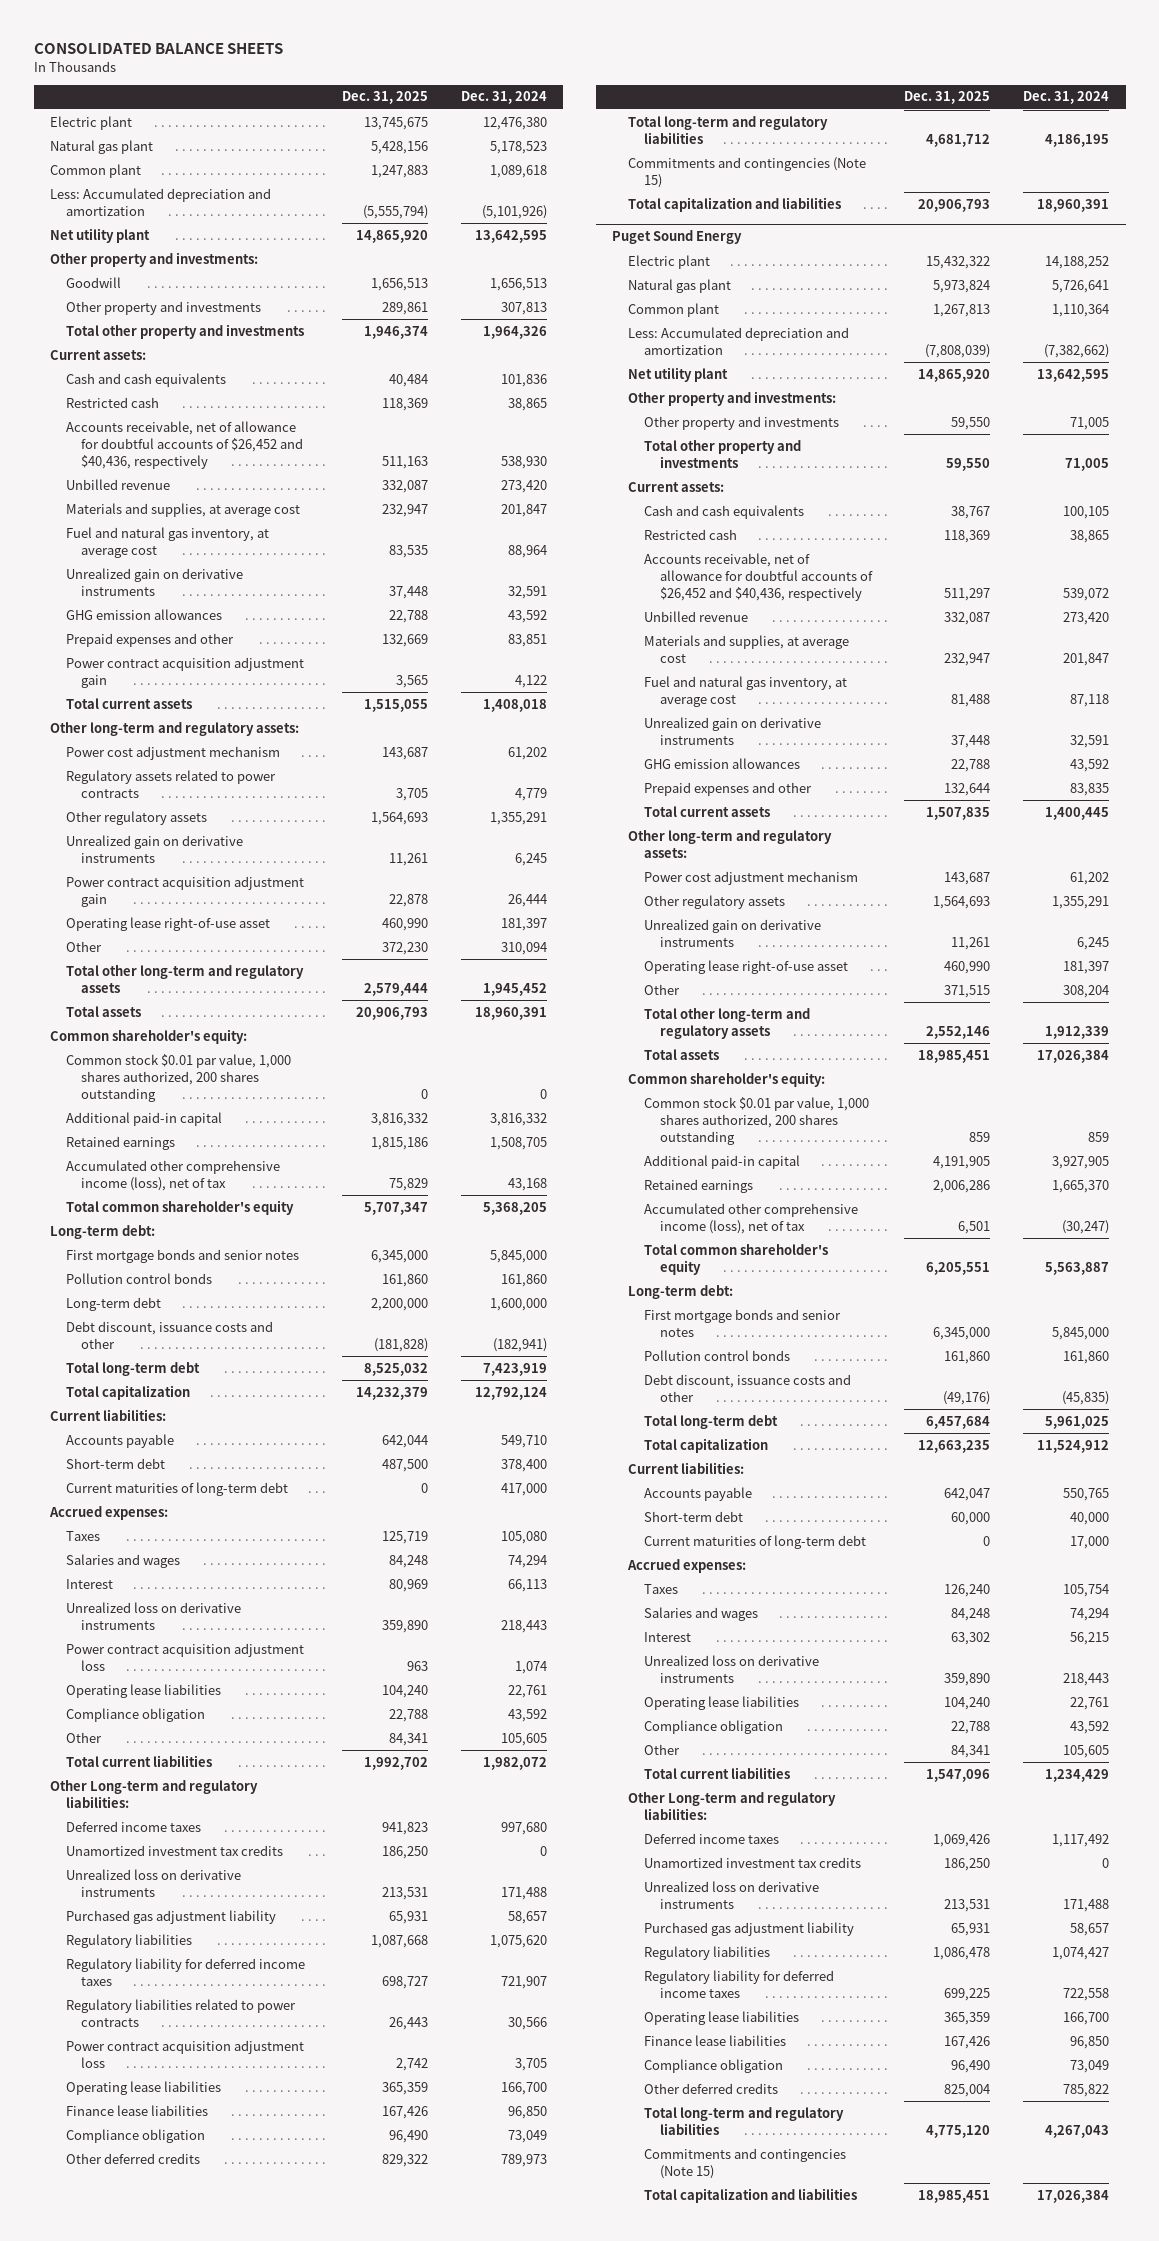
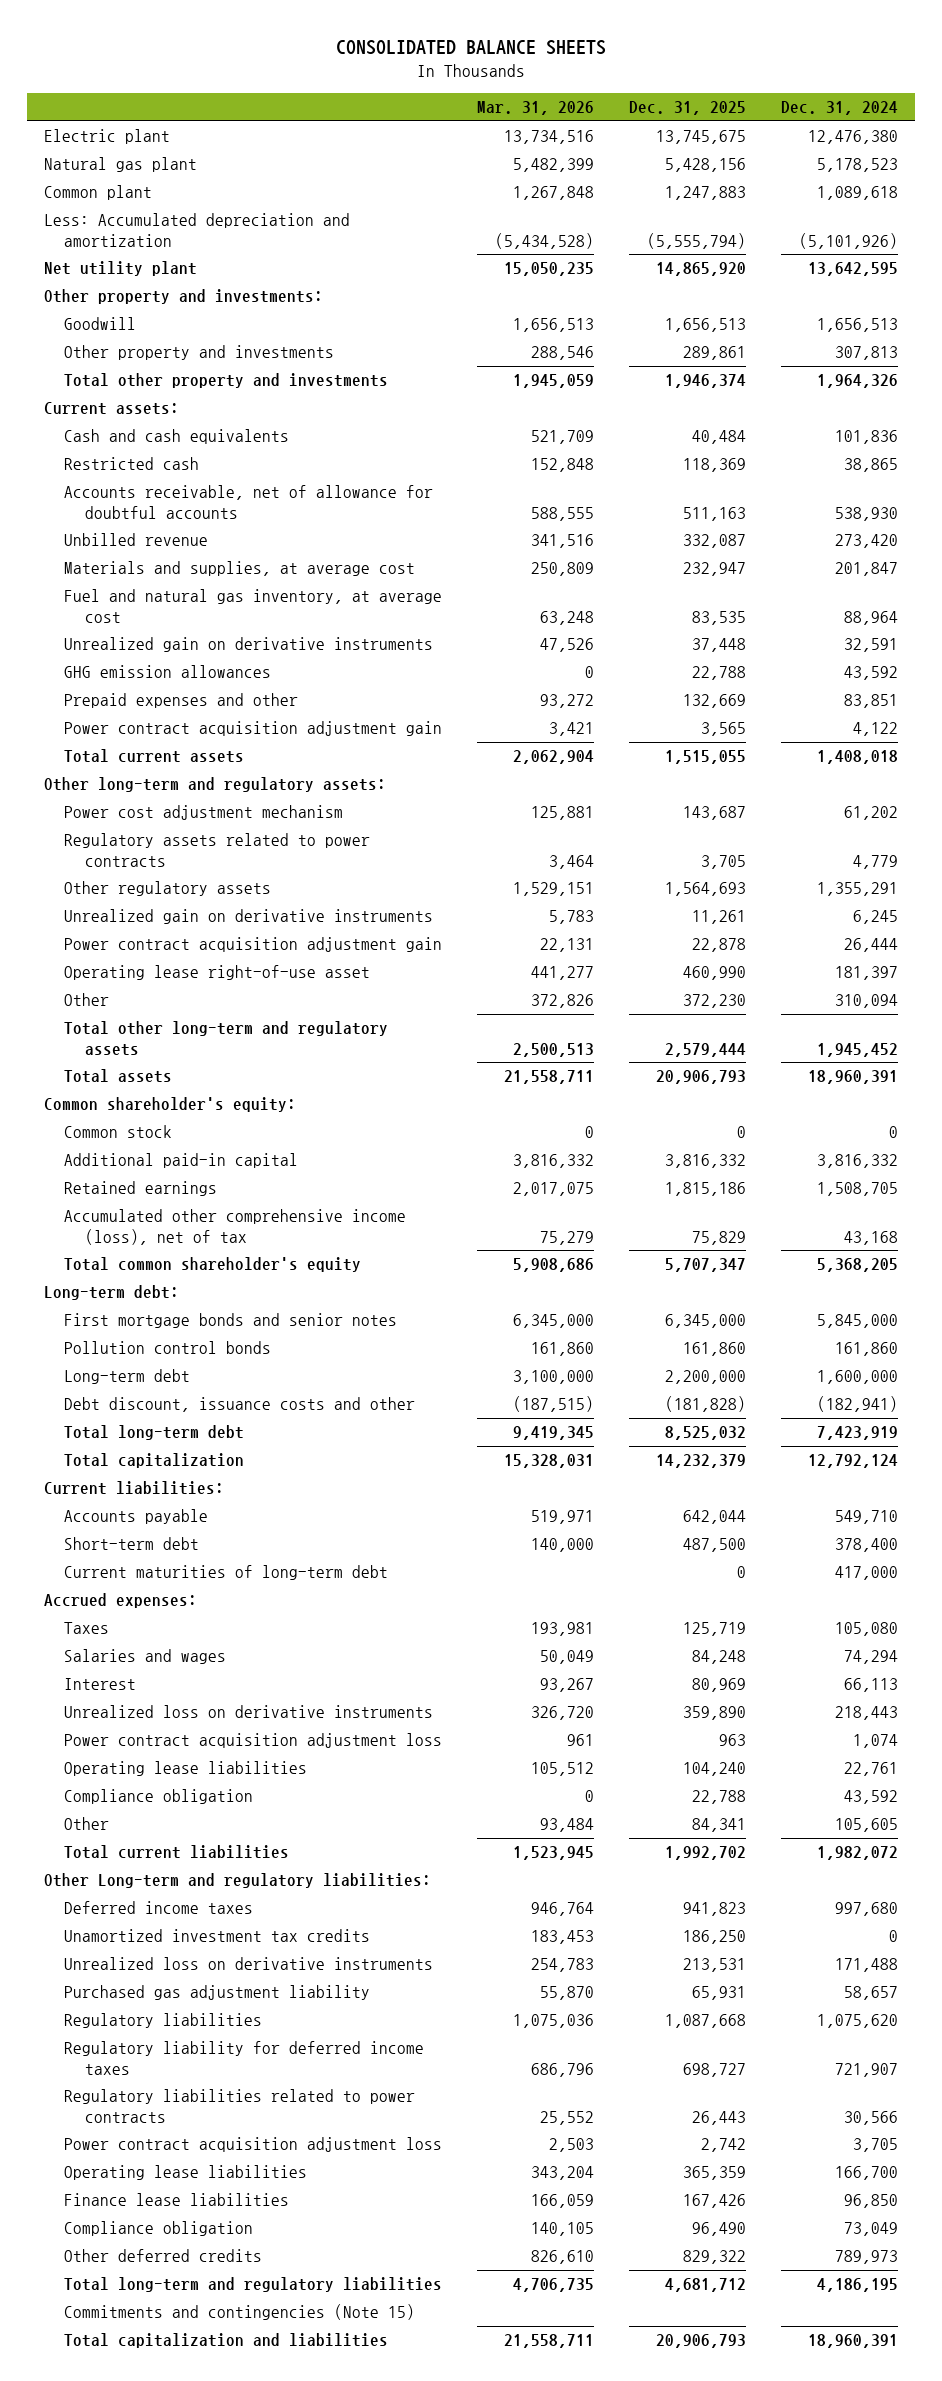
none -> [477,101,595,116] Mar. 31, 2026
[65,420,304,469] Accounts receivable, net of allowance for doubtful accounts of $26,452 and $40,436, respectively -> [64,485,434,519] Accounts receivable, net of allowance for doubtful accounts
[65,1053,291,1102] Common stock $0.01 par value, 1,000 shares authorized, 200 shares outstanding -> [64,1125,173,1139] Common stock
[612,230,743,245] Puget Sound Energy -> none
[628,254,711,269] Electric plant -> none
[628,278,732,293] Natural gas plant -> none
[628,302,720,317] Common plant -> none
[628,326,850,355] Less: Accumulated depreciation and amortization -> none
[628,366,729,382] Net utility plant -> none
[628,390,837,406] Other property and investments: -> none
[643,415,839,430] Other property and investments -> none
[643,439,801,468] Total other property and investments -> none
[628,481,725,492] Current assets: -> none
[643,504,804,519] Cash and cash equivalents -> none
[643,528,737,540] Restricted cash -> none
[643,552,873,601] Accounts receivable, net of allowance for doubtful accounts of $26,452 and $40,436, respectively -> none
[643,610,748,622] Unbilled revenue -> none
[643,634,849,663] Materials and supplies, at average cost -> none
[643,675,847,707] Fuel and natural gas inventory, at average cost -> none
[643,716,821,745] Unrealized gain on derivative instruments -> none
[643,757,800,769] GHG emission allowances -> none
[643,781,812,796] Prepaid expenses and other -> none
[643,805,770,817] Total current assets -> none
[628,829,833,858] Other long-term and regulatory assets: -> none
[643,870,858,885] Power cost adjustment mechanism -> none
[643,894,785,909] Other regulatory assets -> none
[643,918,821,947] Unrealized gain on derivative instruments -> none
[643,959,848,974] Operating lease right-of-use asset -> none
[643,983,680,995] Other -> none
[643,1007,810,1039] Total other long-term and regulatory assets -> none
[643,1048,719,1060] Total assets -> none
[628,1071,826,1087] Common shareholder's equity: -> none
[643,1096,869,1145] Common stock $0.01 par value, 1,000 shares authorized, 200 shares outstanding -> none
[643,1154,800,1169] Additional paid-in capital -> none
[643,1178,753,1193] Retained earnings -> none
[643,1202,858,1234] Accumulated other comprehensive income (loss), net of tax -> none
[643,1243,828,1275] Total common shareholder's equity -> none
[628,1284,734,1299] Long-term debt: -> none
[643,1308,841,1337] First mortgage bonds and senior notes -> none
[643,1349,790,1361] Pollution control bonds -> none
[643,1373,851,1402] Debt discount, issuance costs and other -> none
[643,1414,778,1429] Total long-term debt -> none
[643,1437,768,1453] Total capitalization -> none
[628,1461,745,1474] Current liabilities: -> none
[643,1486,752,1501] Accounts payable -> none
[643,1510,743,1522] Short-term debt -> none
[643,1534,866,1549] Current maturities of long-term debt -> none
[627,1558,747,1573] Accrued expenses: -> none
[643,1583,678,1594] Taxes -> none
[643,1606,758,1621] Salaries and wages -> none
[643,1631,691,1642] Interest -> none
[643,1654,819,1683] Unrealized loss on derivative instruments -> none
[643,1695,799,1710] Operating lease liabilities -> none
[643,1719,783,1734] Compliance obligation -> none
[643,1743,680,1755] Other -> none
[643,1766,790,1779] Total current liabilities -> none
[628,1791,837,1820] Other Long-term and regulatory liabilities: -> none
[643,1832,779,1844] Deferred income taxes -> none
[643,1856,861,1868] Unamortized investment tax credits -> none
[643,1880,819,1909] Unrealized loss on derivative instruments -> none
[643,1921,854,1936] Purchased gas adjustment liability -> none
[643,1945,770,1960] Regulatory liabilities -> none
[643,1969,834,1998] Regulatory liability for deferred income taxes -> none
[643,2010,799,2025] Operating lease liabilities -> none
[643,2034,786,2046] Finance lease liabilities -> none
[643,2058,783,2073] Compliance obligation -> none
[643,2082,778,2094] Other deferred credits -> none
[643,2106,844,2135] Total long-term and regulatory liabilities -> none
[643,2147,846,2179] Commitments and contingencies (Note 15) -> none
[643,2187,857,2203] Total capitalization and liabilities -> none

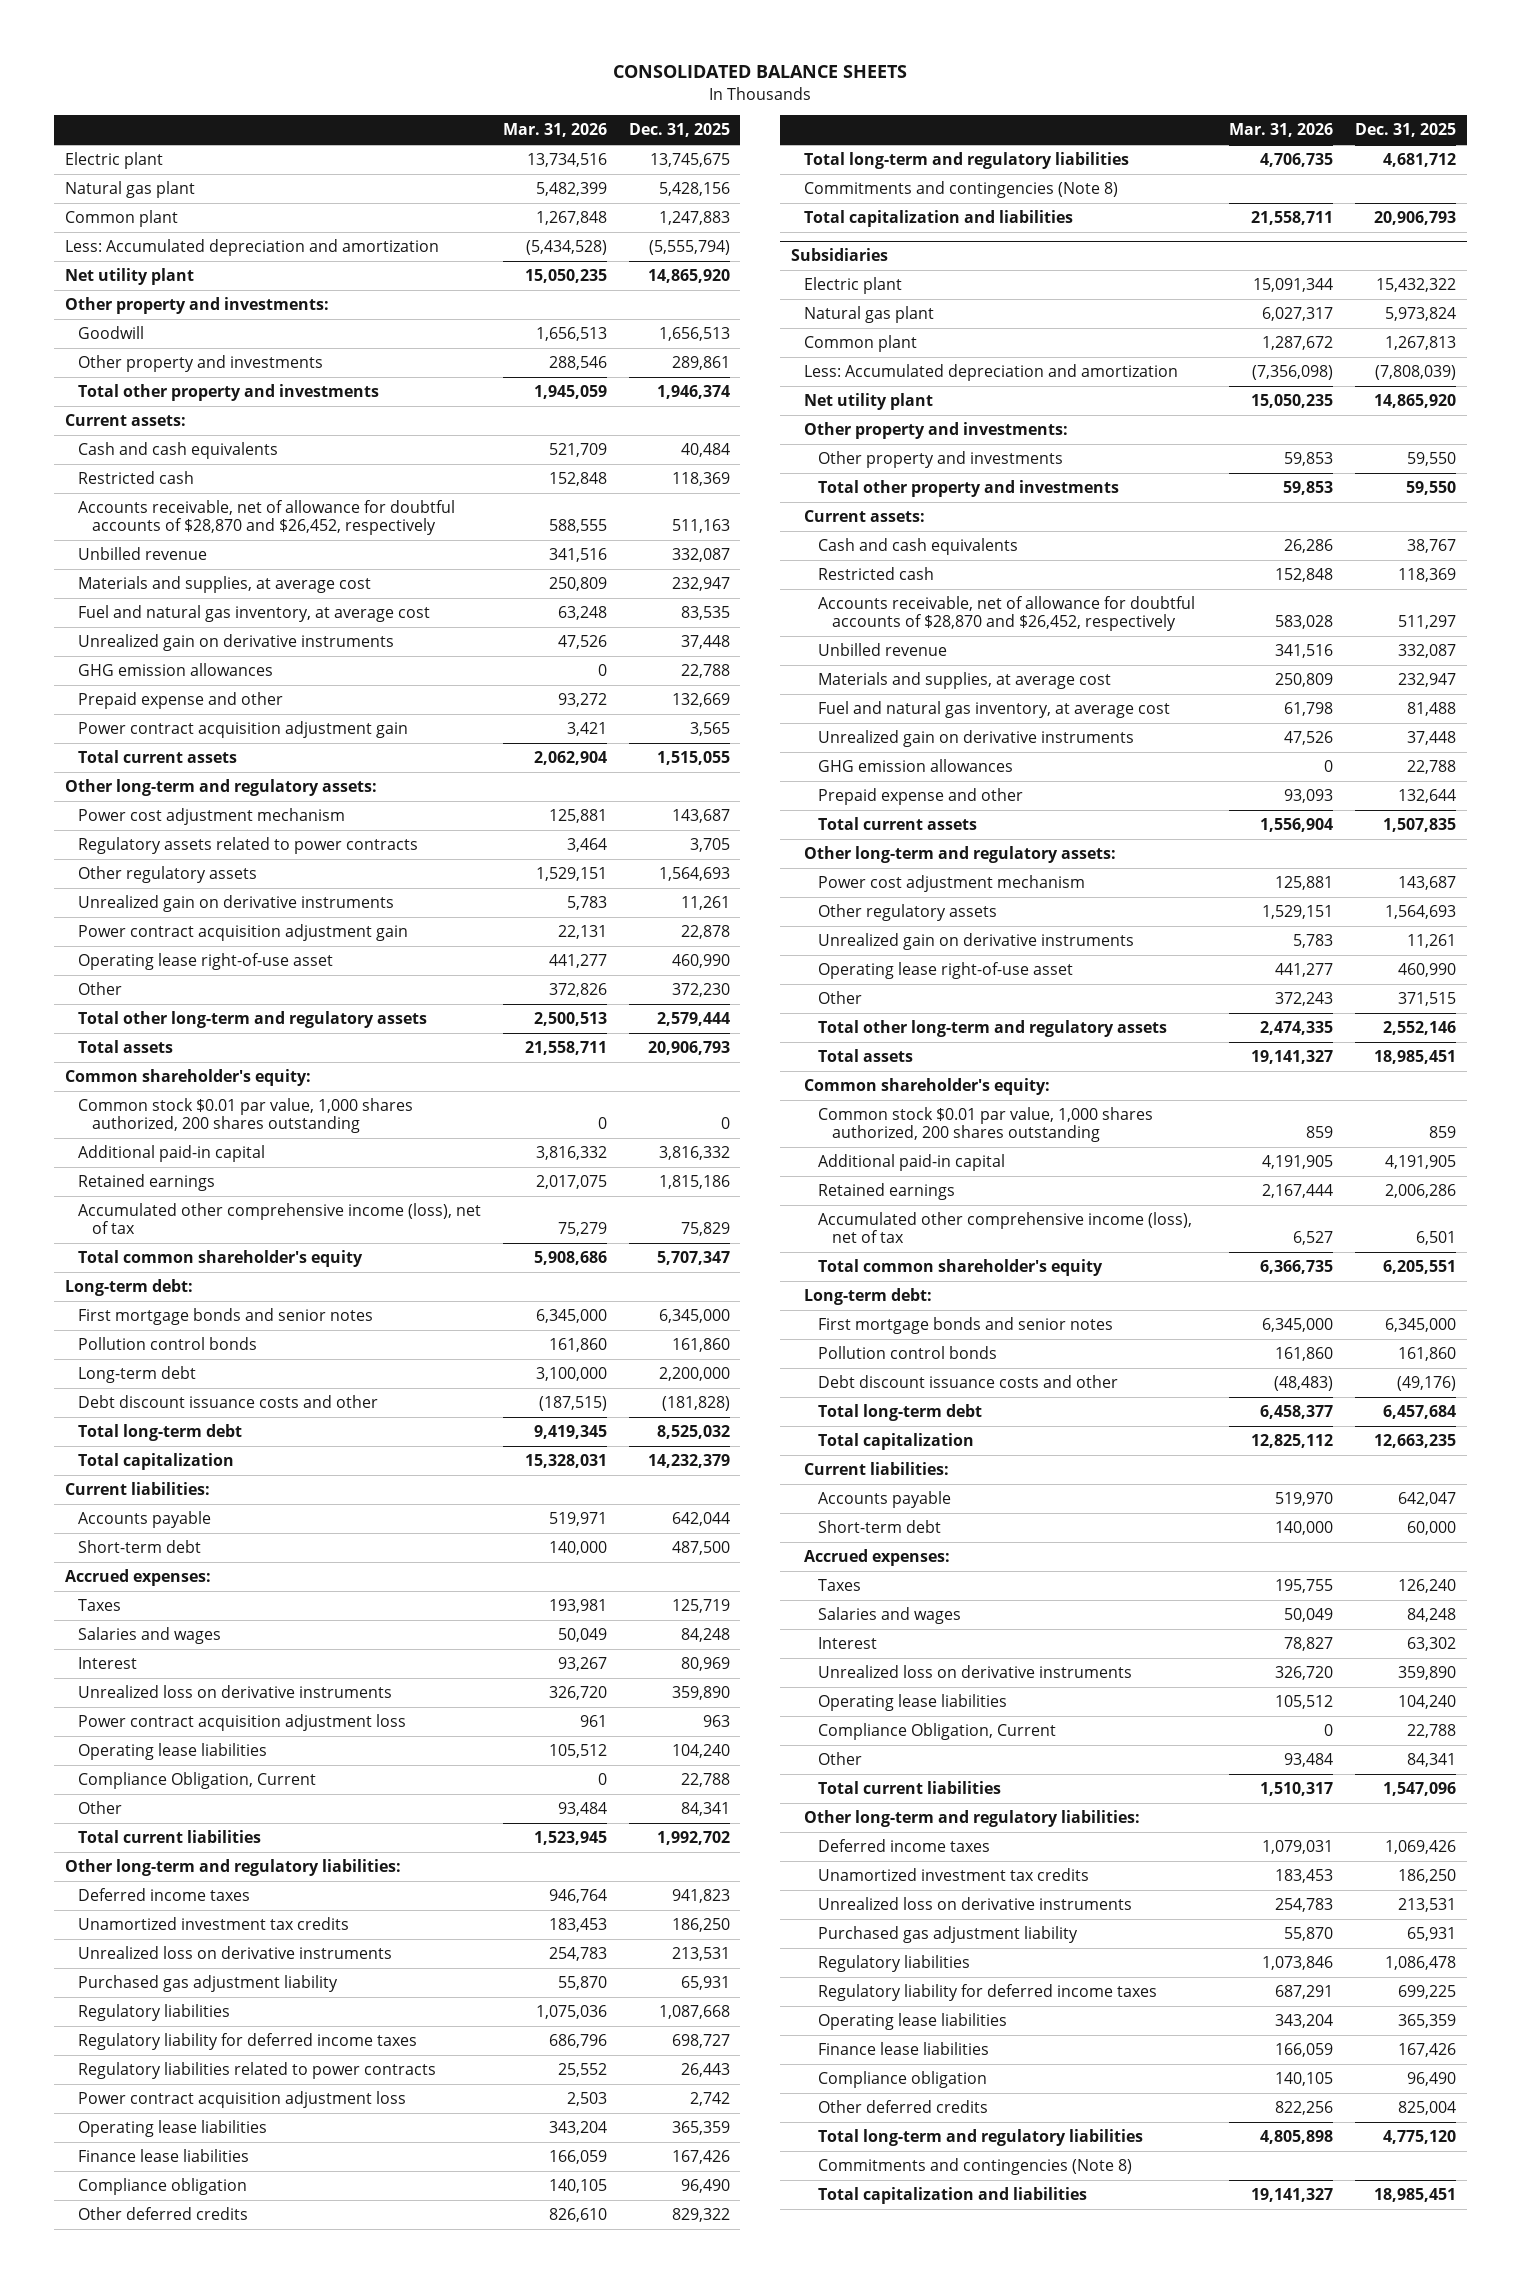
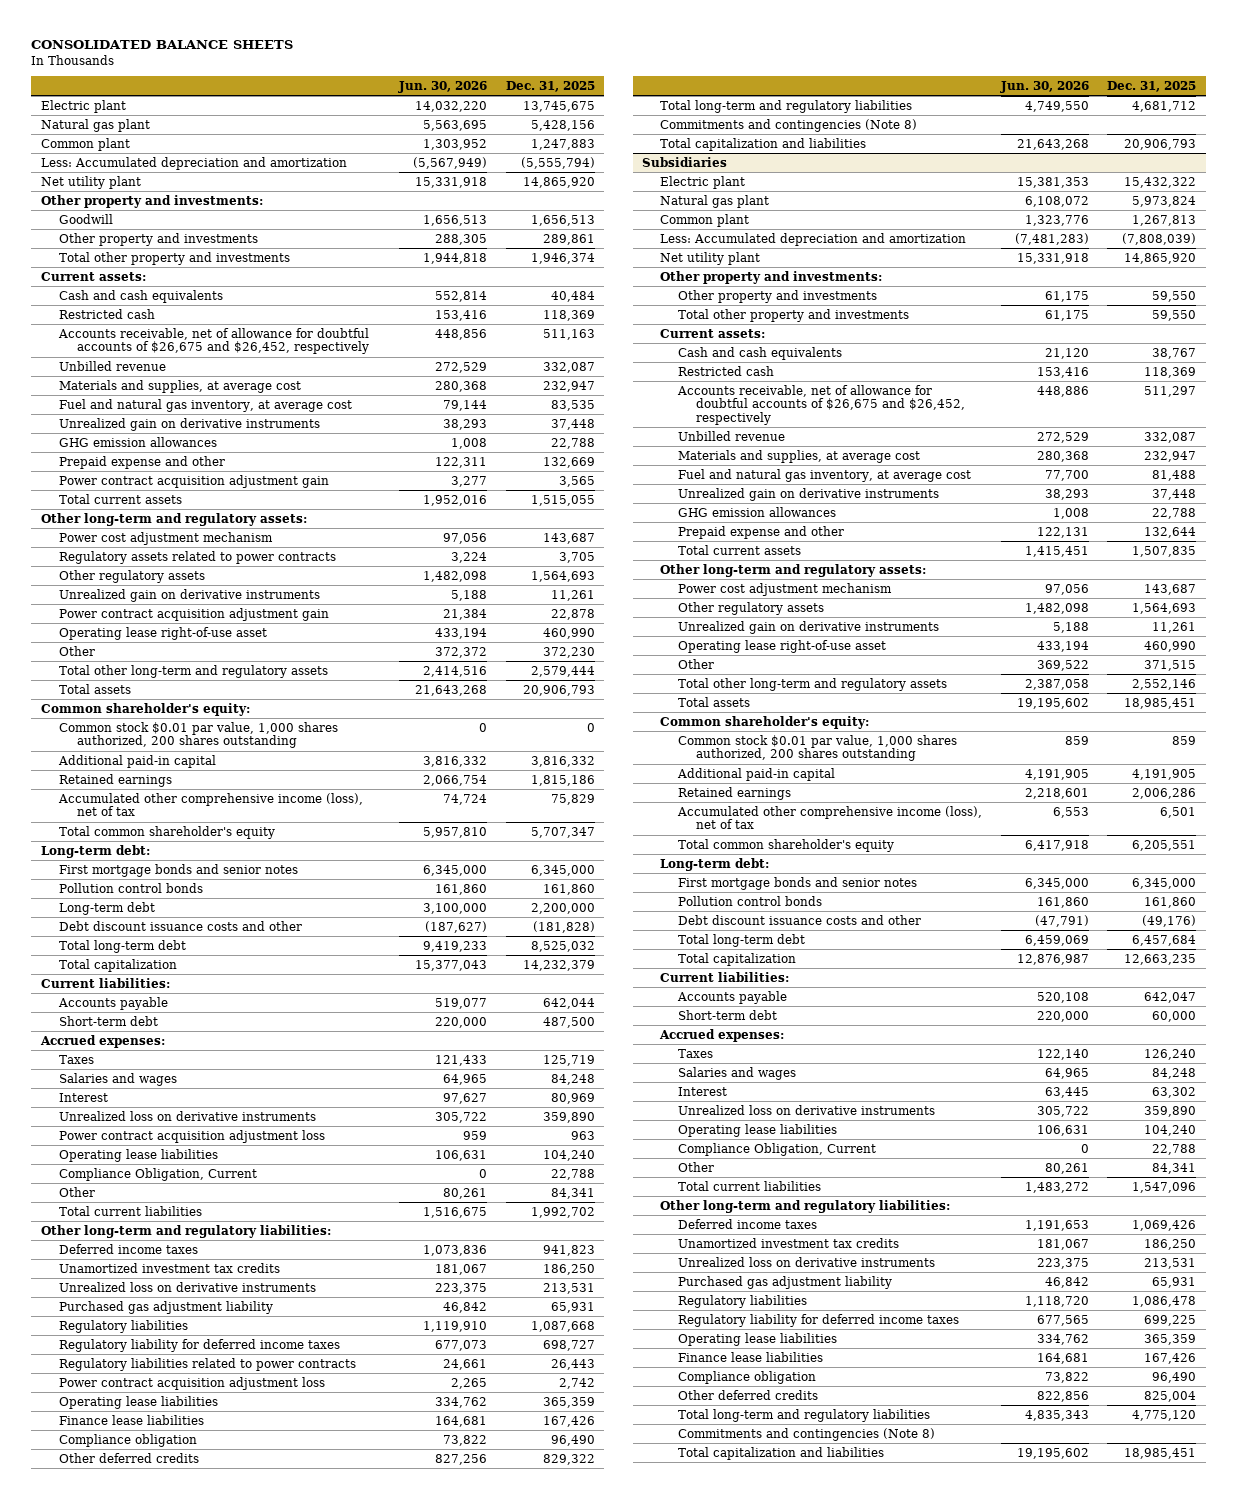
[502,123,607,138] Mar. 31, 2026 -> none
none -> [398,80,488,93] Jun. 30, 2026
[78,500,456,536] Accounts receivable, net of allowance for doubtful accounts of $28,870 and $26,452, respectively -> [57,327,369,355] Accounts receivable, net of allowance for doubtful accounts of $26,675 and $26,452, respectively
[818,596,1196,632] Accounts receivable, net of allowance for doubtful accounts of $28,870 and $26,452, respectively -> [677,384,966,425] Accounts receivable, net of allowance for doubtful accounts of $26,675 and $26,452, respectively

